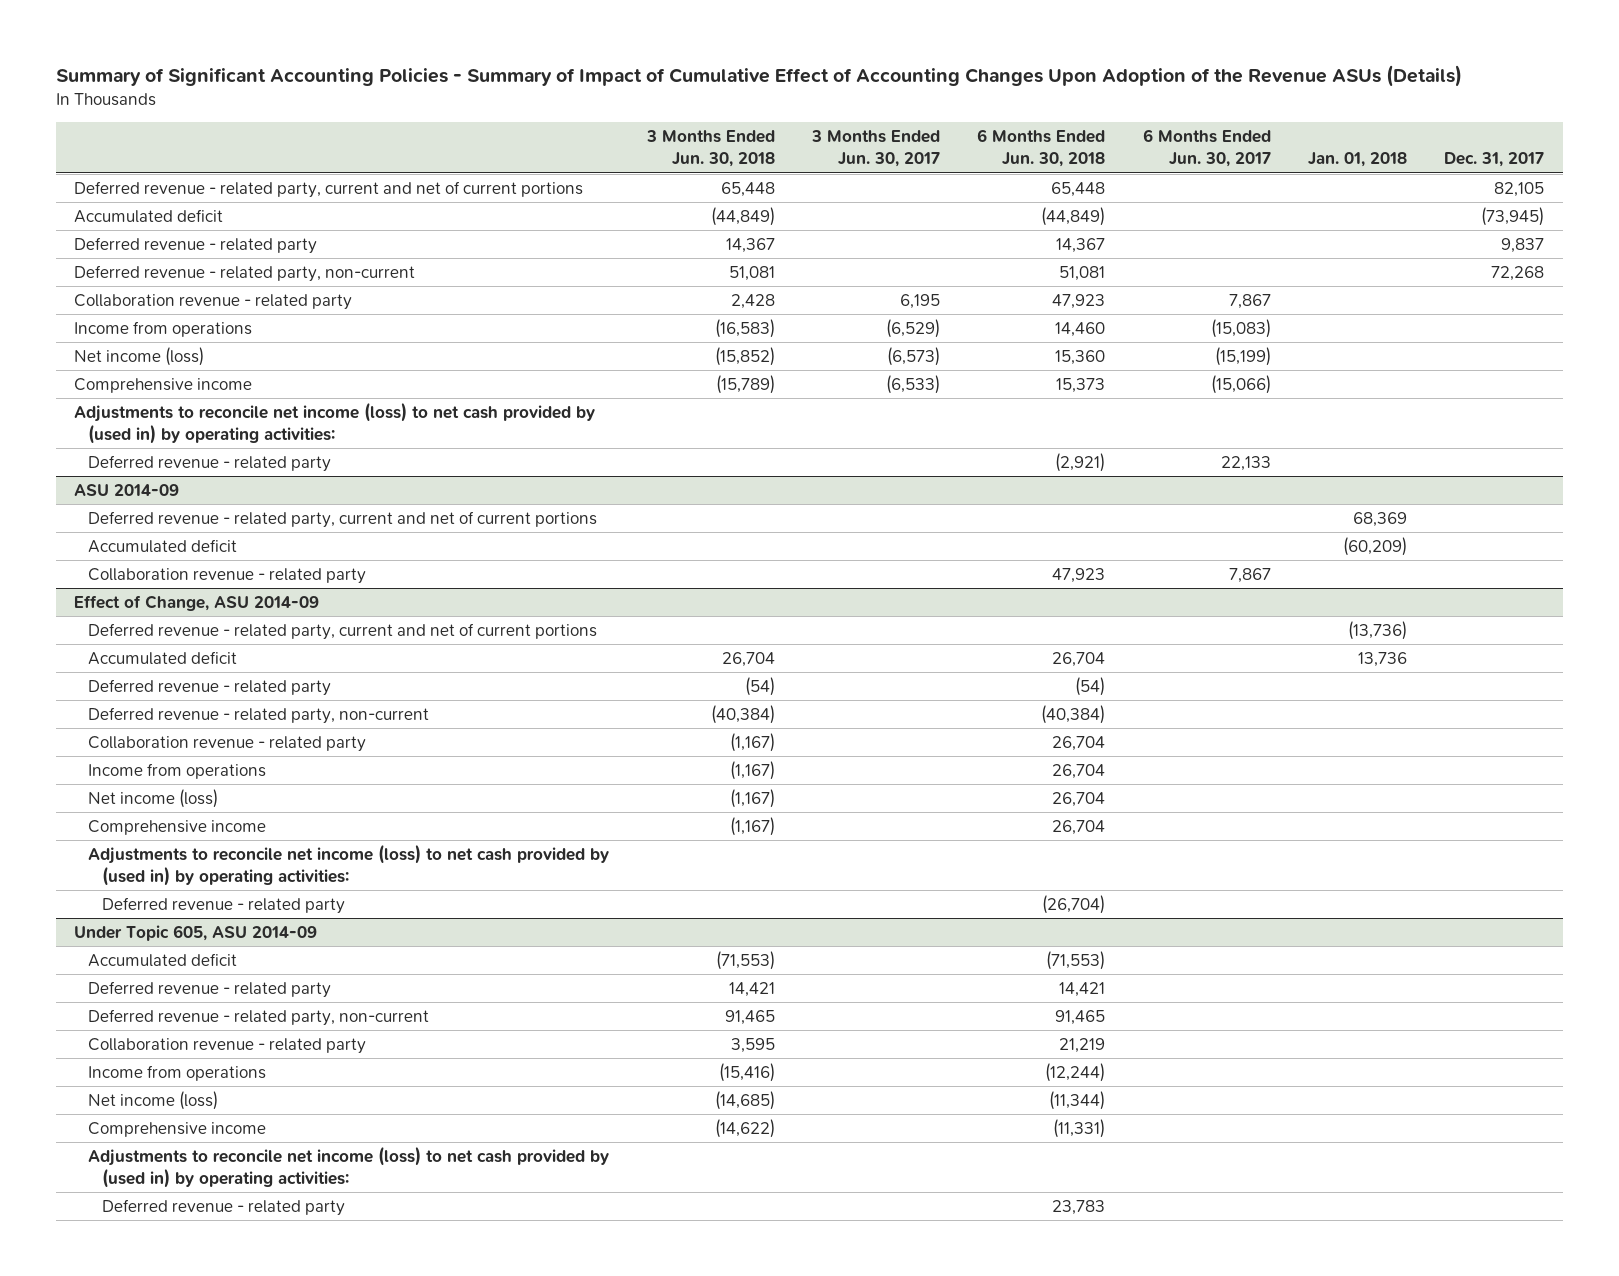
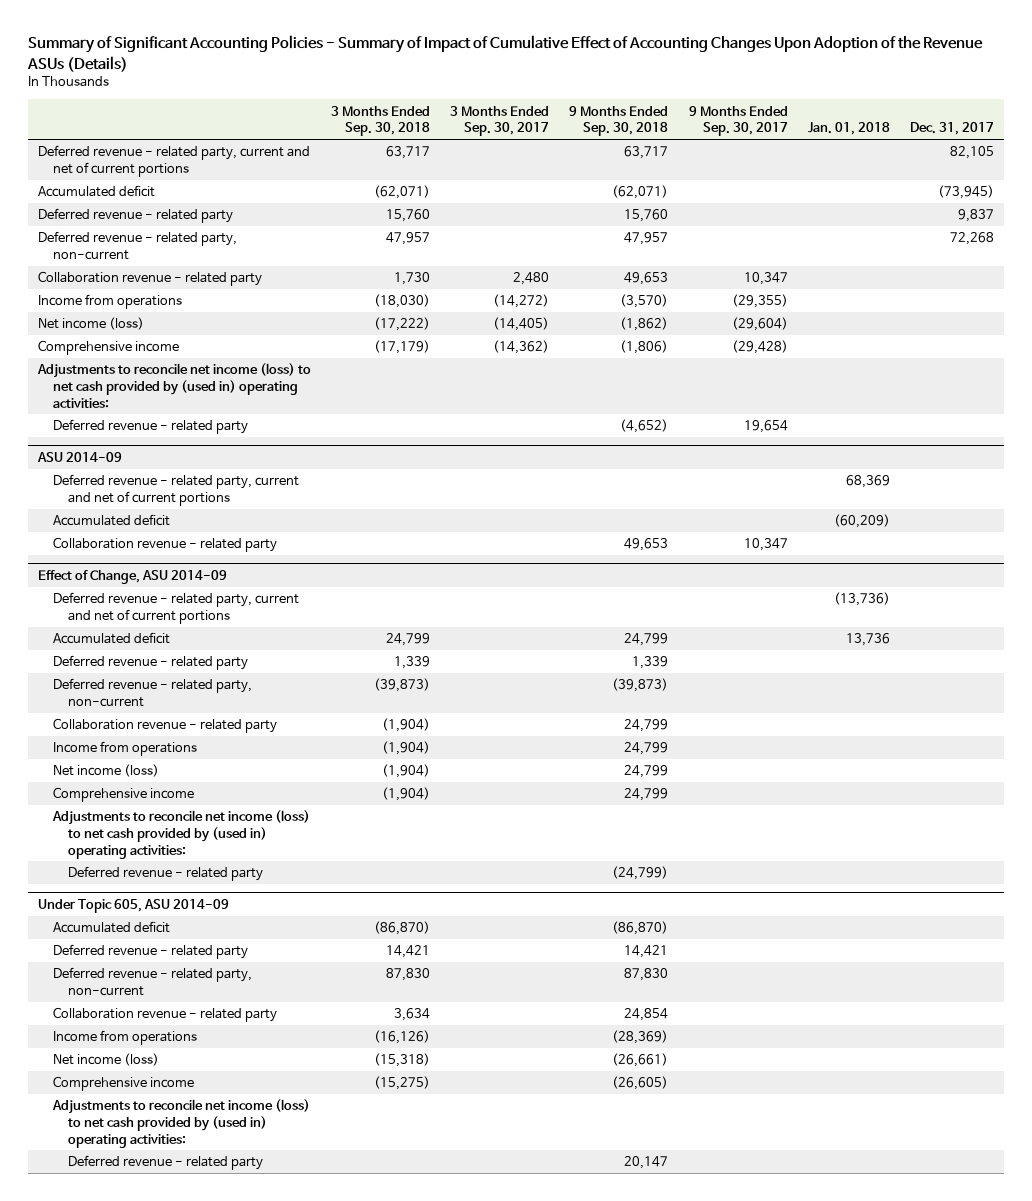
[645,130,775,168] 3 Months Ended Jun. 30, 2018 -> none
[810,130,940,168] 3 Months Ended Jun. 30, 2017 -> none
[977,129,1106,168] 6 Months Ended Jun. 30, 2018 -> none
[1142,129,1271,168] 6 Months Ended Jun. 30, 2017 -> none
none -> [331,105,431,137] 3 Months Ended Sep. 30, 2018
none -> [450,105,550,137] 3 Months Ended Sep. 30, 2017
none -> [569,105,669,137] 9 Months Ended Sep. 30, 2018
none -> [688,105,788,137] 9 Months Ended Sep. 30, 2017
[74,402,596,445] Adjustments to reconcile net income (loss) to net cash provided by (used in) by operating activities: -> [36,363,311,408] Adjustments to reconcile net income (loss) to net cash provided by (used in) operating activities:
[88,844,610,887] Adjustments to reconcile net income (loss) to net cash provided by (used in) by operating activities: -> [52,810,311,859] Adjustments to reconcile net income (loss) to net cash provided by (used in) operating activities:
[88,1146,610,1189] Adjustments to reconcile net income (loss) to net cash provided by (used in) by operating activities: -> [52,1099,311,1148] Adjustments to reconcile net income (loss) to net cash provided by (used in) operating activities:

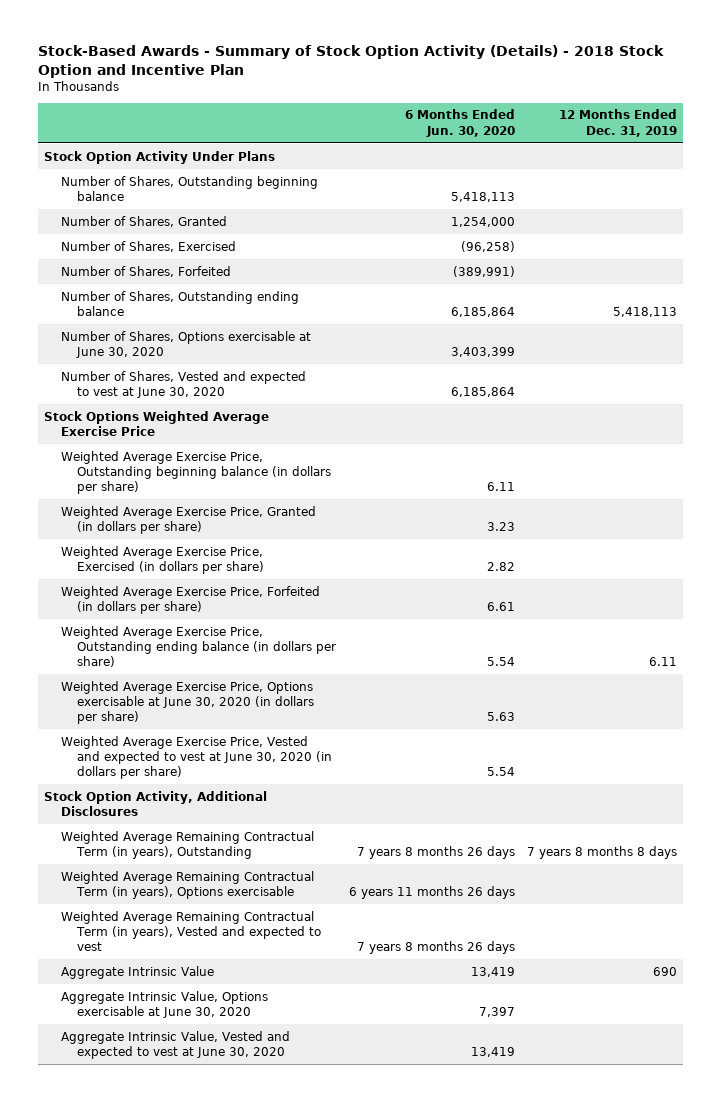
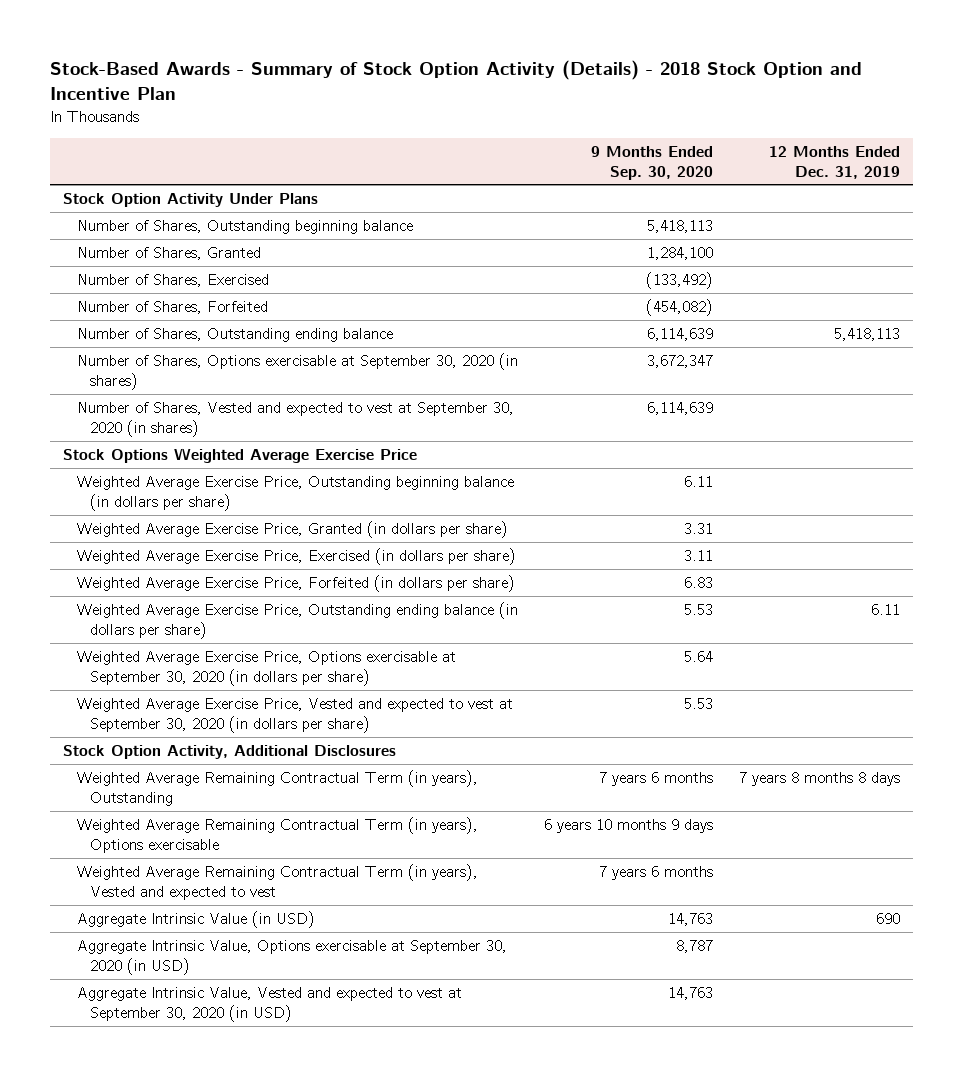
[404,109,515,137] 6 Months Ended Jun. 30, 2020 -> none
none -> [590,145,713,180] 9 Months Ended Sep. 30, 2020
[60,330,311,358] Number of Shares, Options exercisable at June 30, 2020 -> [76,352,518,390] Number of Shares, Options exercisable at September 30, 2020 (in shares)
[60,370,306,398] Number of Shares, Vested and expected to vest at June 30, 2020 -> [76,401,514,437] Number of Shares, Vested and expected to vest at September 30, 2020 (in shares)
[60,680,315,725] Weighted Average Exercise Price, Options exercisable at June 30, 2020 (in dollars per share) -> [76,650,456,686] Weighted Average Exercise Price, Options exercisable at September 30, 2020 (in dollars per share)
[60,735,333,780] Weighted Average Exercise Price, Vested and expected to vest at June 30, 2020 (in dollars per share) -> [76,697,513,733] Weighted Average Exercise Price, Vested and expected to vest at September 30, 2020 (in dollars per share)
[60,965,214,979] Aggregate Intrinsic Value -> [76,910,315,928] Aggregate Intrinsic Value (in USD)
[60,990,268,1018] Aggregate Intrinsic Value, Options exercisable at June 30, 2020 -> [76,939,507,975] Aggregate Intrinsic Value, Options exercisable at September 30, 2020 (in USD)
[60,1030,290,1059] Aggregate Intrinsic Value, Vested and expected to vest at June 30, 2020 -> [76,986,462,1022] Aggregate Intrinsic Value, Vested and expected to vest at September 30, 2020 (in USD)

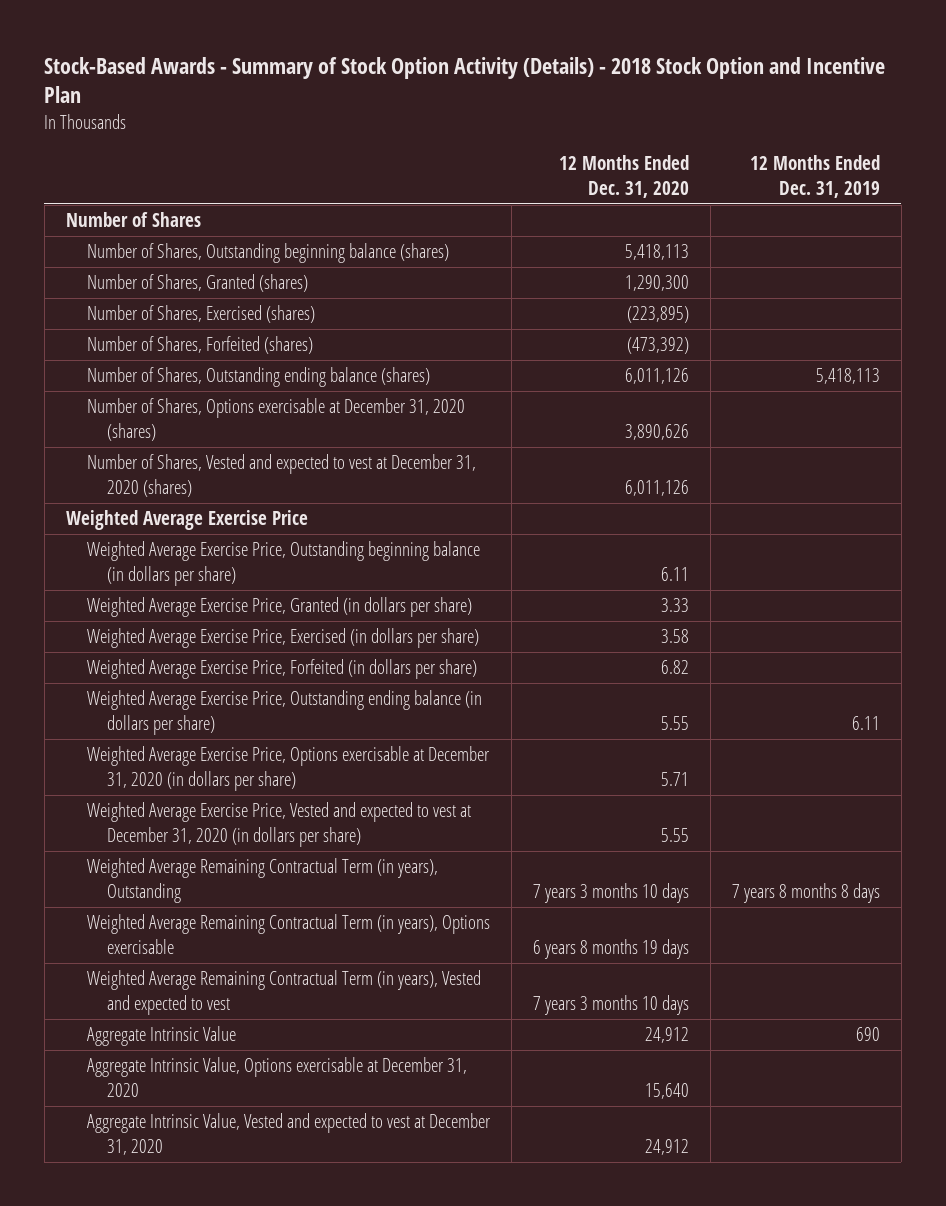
[590,145,713,180] 9 Months Ended Sep. 30, 2020 -> none
none -> [558,155,689,198] 12 Months Ended Dec. 31, 2020
[63,192,319,207] Stock Option Activity Under Plans -> [65,212,201,228] Number of Shares
[76,219,413,234] Number of Shares, Outstanding beginning balance -> [86,243,449,264] Number of Shares, Outstanding beginning balance (shares)
[76,246,261,260] Number of Shares, Granted -> [86,274,308,293] Number of Shares, Granted (shares)
[76,273,269,287] Number of Shares, Exercised -> [86,305,315,324] Number of Shares, Exercised (shares)
[76,300,268,314] Number of Shares, Forfeited -> [86,336,313,355] Number of Shares, Forfeited (shares)
[76,327,393,342] Number of Shares, Outstanding ending balance -> [86,367,430,388] Number of Shares, Outstanding ending balance (shares)
[76,352,518,390] Number of Shares, Options exercisable at September 30, 2020 (in shares) -> [86,398,465,441] Number of Shares, Options exercisable at December 31, 2020 (shares)
[76,401,514,437] Number of Shares, Vested and expected to vest at September 30, 2020 (in shares) -> [86,454,476,497] Number of Shares, Vested and expected to vest at December 31, 2020 (shares)
[63,447,418,463] Stock Options Weighted Average Exercise Price -> [65,510,308,531] Weighted Average Exercise Price
[63,744,397,759] Stock Option Activity, Additional Disclosures -> none
[76,650,456,686] Weighted Average Exercise Price, Options exercisable at September 30, 2020 (in dollars per share) -> [86,746,490,791] Weighted Average Exercise Price, Options exercisable at December 31, 2020 (in dollars per share)
[76,697,513,733] Weighted Average Exercise Price, Vested and expected to vest at September 30, 2020 (in dollars per share) -> [86,802,471,847] Weighted Average Exercise Price, Vested and expected to vest at December 31, 2020 (in dollars per share)
[76,910,315,928] Aggregate Intrinsic Value (in USD) -> [86,1026,236,1047] Aggregate Intrinsic Value
[76,939,507,975] Aggregate Intrinsic Value, Options exercisable at September 30, 2020 (in USD) -> [86,1057,467,1097] Aggregate Intrinsic Value, Options exercisable at December 31, 2020
[76,986,462,1022] Aggregate Intrinsic Value, Vested and expected to vest at September 30, 2020 (in USD) -> [86,1113,491,1155] Aggregate Intrinsic Value, Vested and expected to vest at December 31, 2020

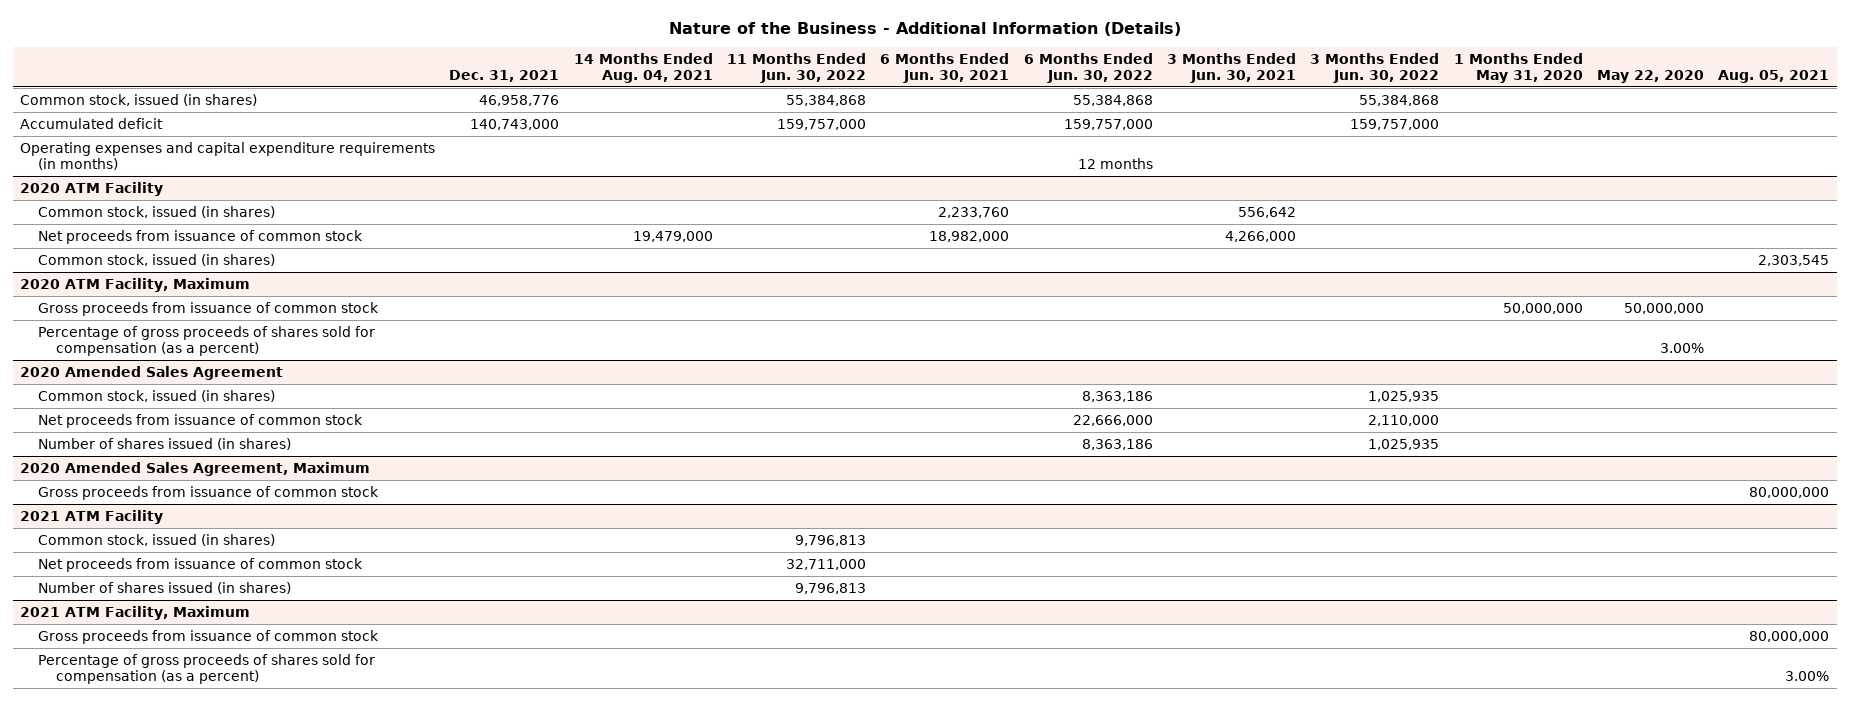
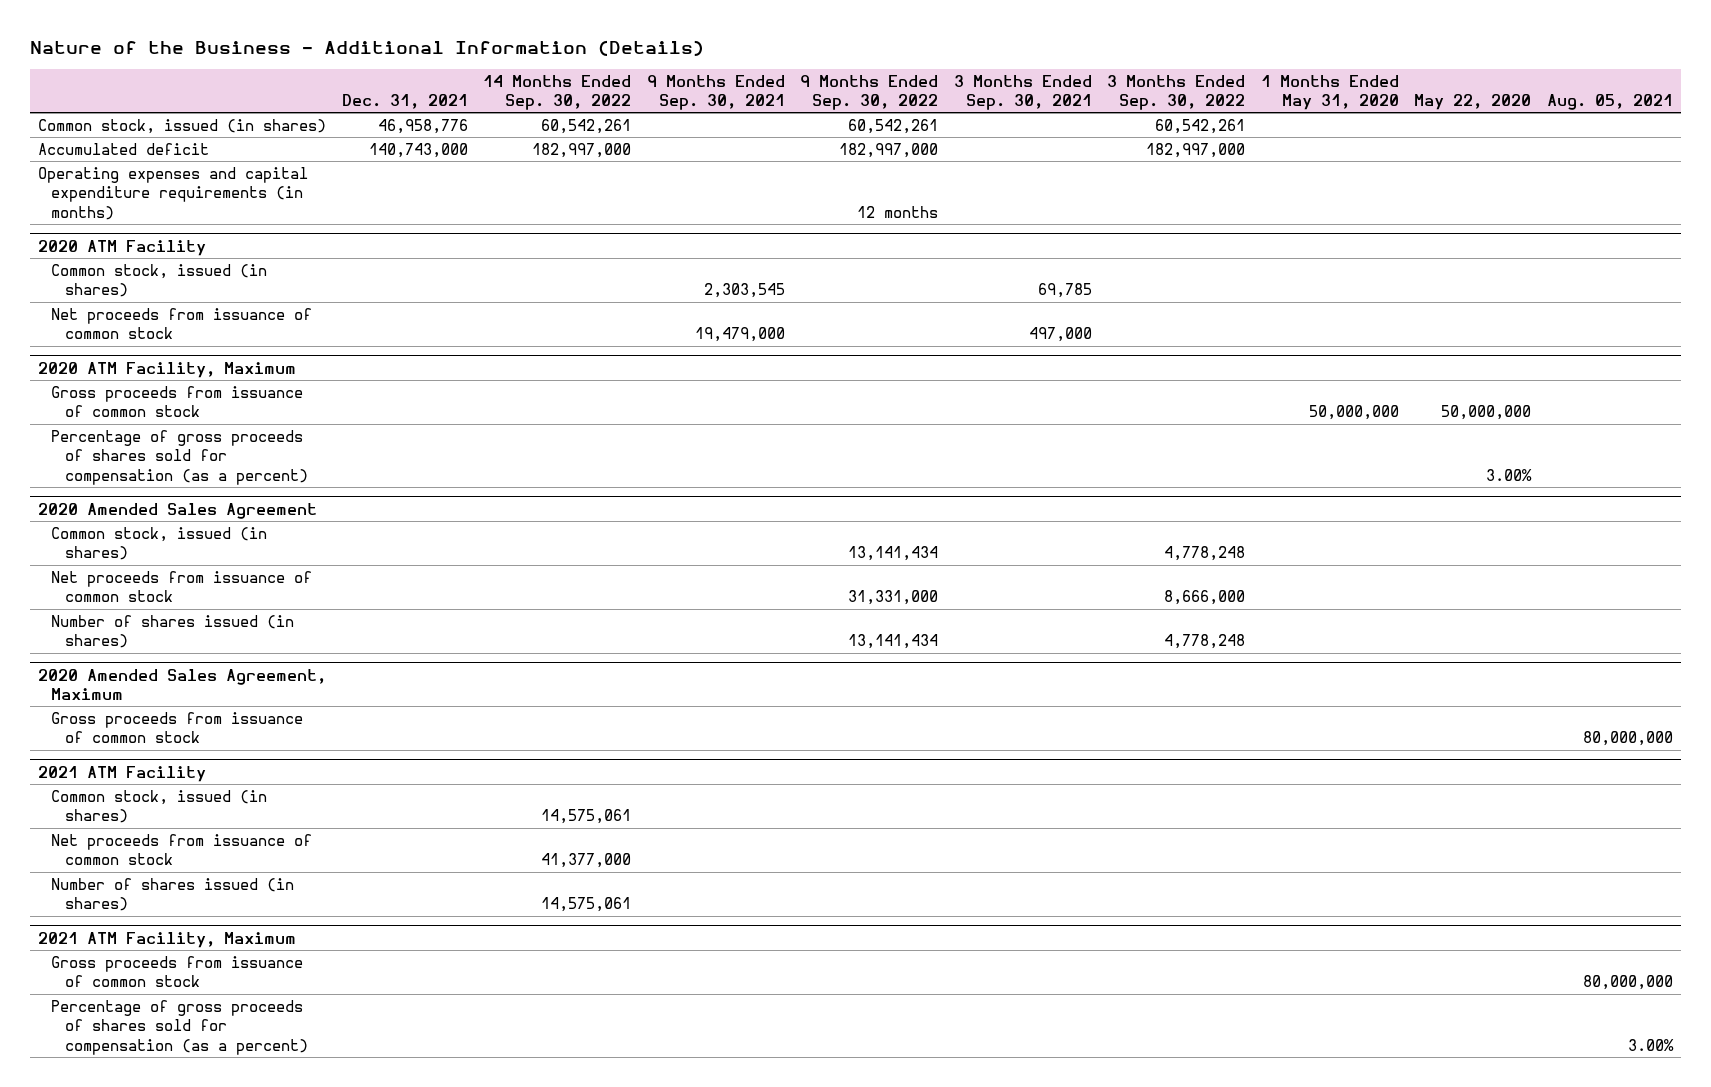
[573,52,713,83] 14 Months Ended Aug. 04, 2021 -> none
[726,52,866,83] 11 Months Ended Jun. 30, 2022 -> none
[880,52,1010,83] 6 Months Ended Jun. 30, 2021 -> none
[1023,52,1153,83] 6 Months Ended Jun. 30, 2022 -> none
[1167,52,1297,83] 3 Months Ended Jun. 30, 2021 -> none
[1310,52,1440,83] 3 Months Ended Jun. 30, 2022 -> none
none -> [483,74,632,111] 14 Months Ended Sep. 30, 2022
none -> [646,74,785,111] 9 Months Ended Sep. 30, 2021
none -> [800,74,939,111] 9 Months Ended Sep. 30, 2022
none -> [953,74,1092,111] 3 Months Ended Sep. 30, 2021
none -> [1107,74,1246,111] 3 Months Ended Sep. 30, 2022
[38,253,276,266] Common stock, issued (in shares) -> none

